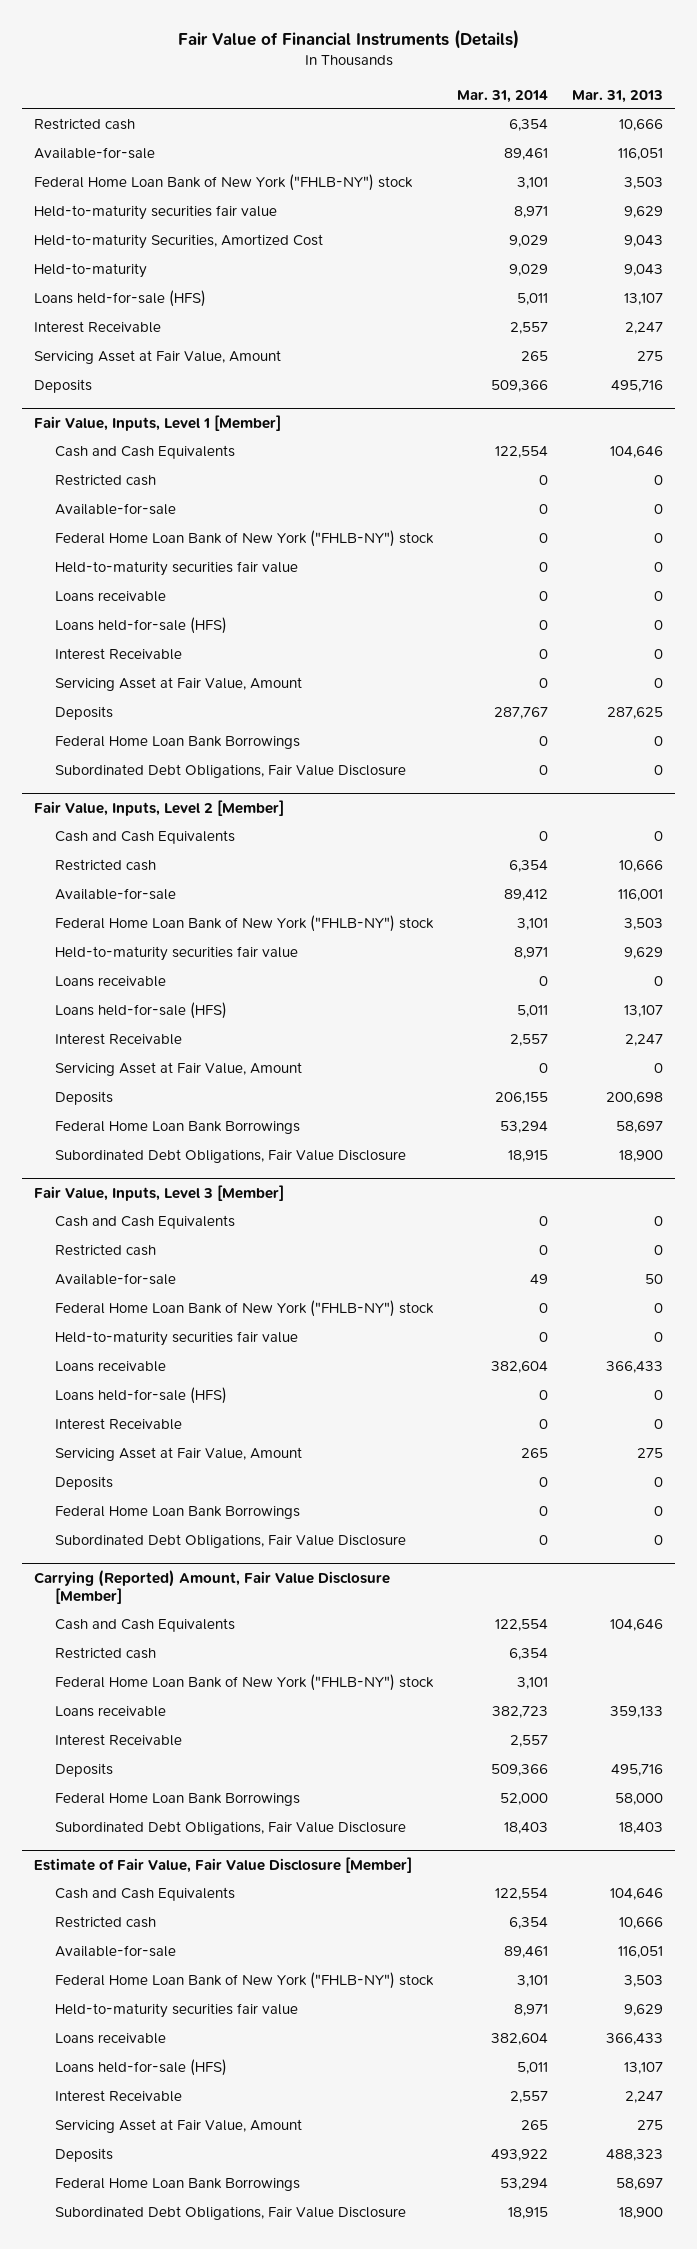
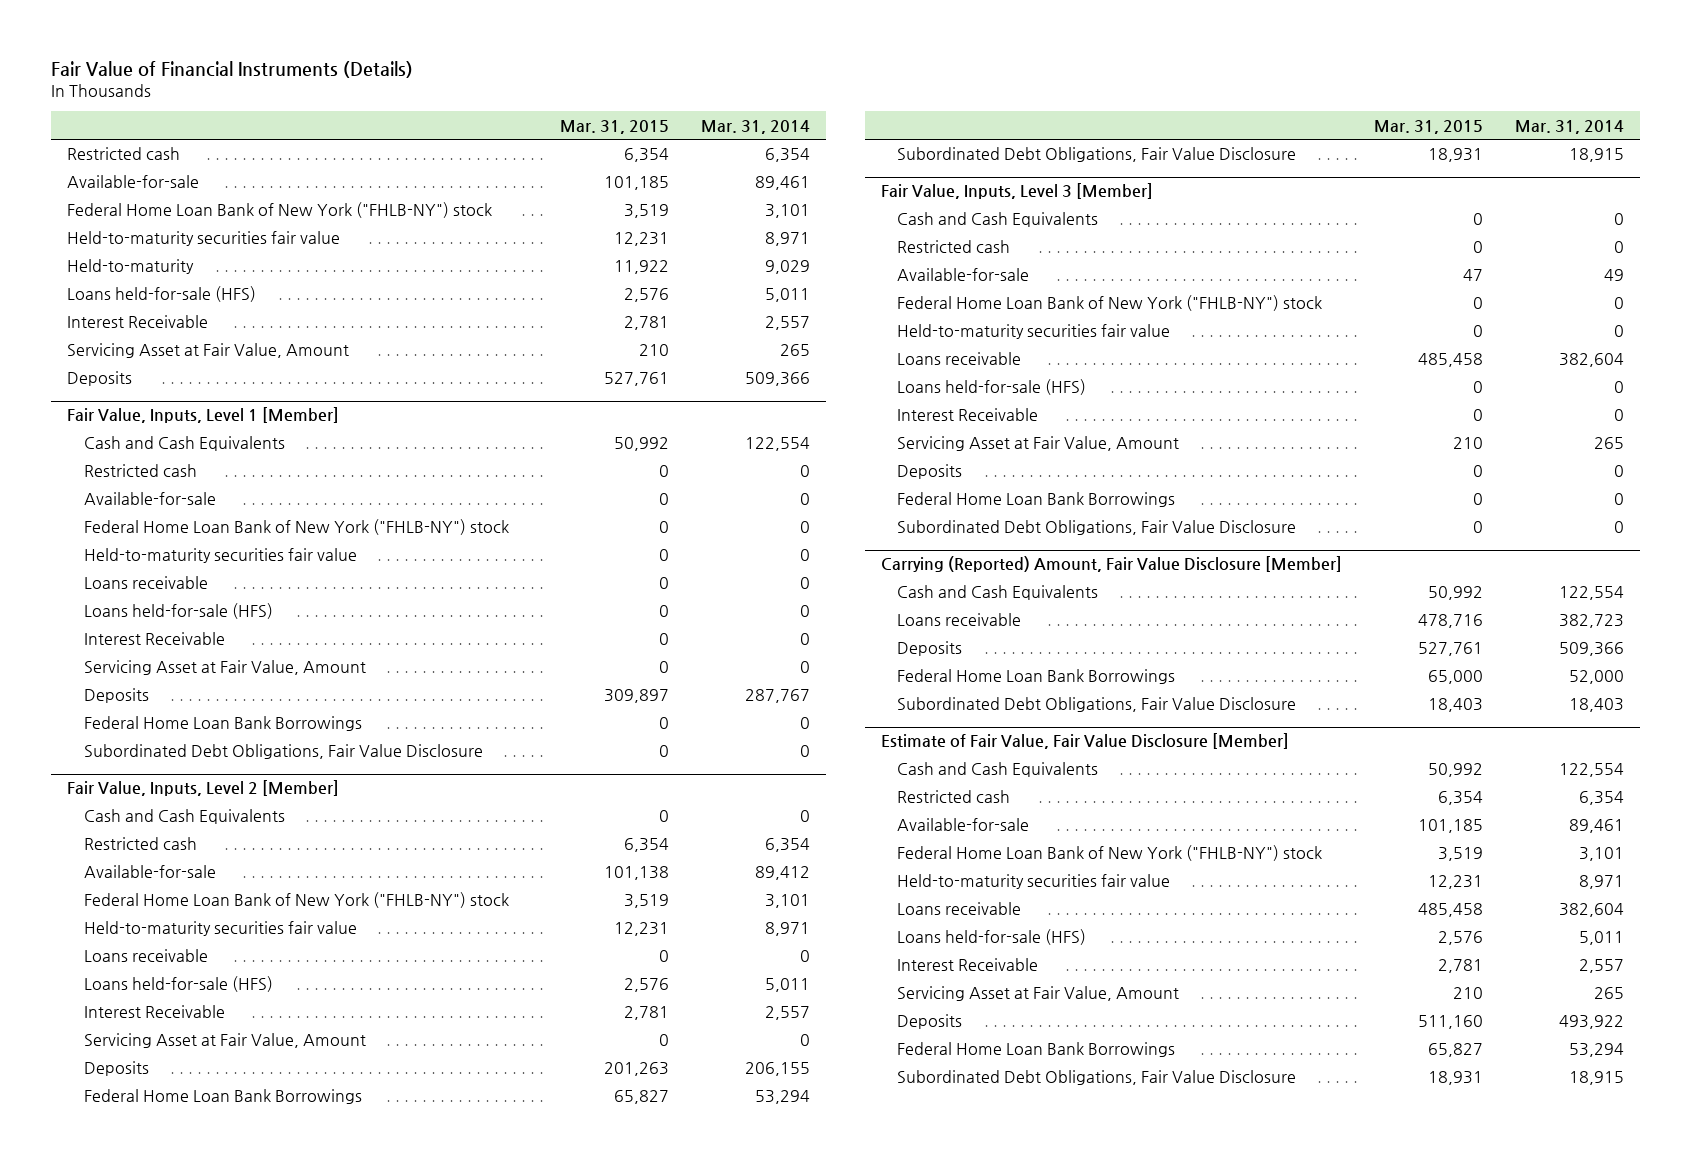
[571,89,663,103] Mar. 31, 2013 -> none
none -> [560,119,670,134] Mar. 31, 2015
[34,234,324,250] Held-to-maturity Securities, Amortized Cost -> none
[54,1647,156,1660] Restricted cash -> none
[54,1674,434,1692] Federal Home Loan Bank of New York ("FHLB-NY") stock -> none
[54,1734,182,1747] Interest Receivable -> none

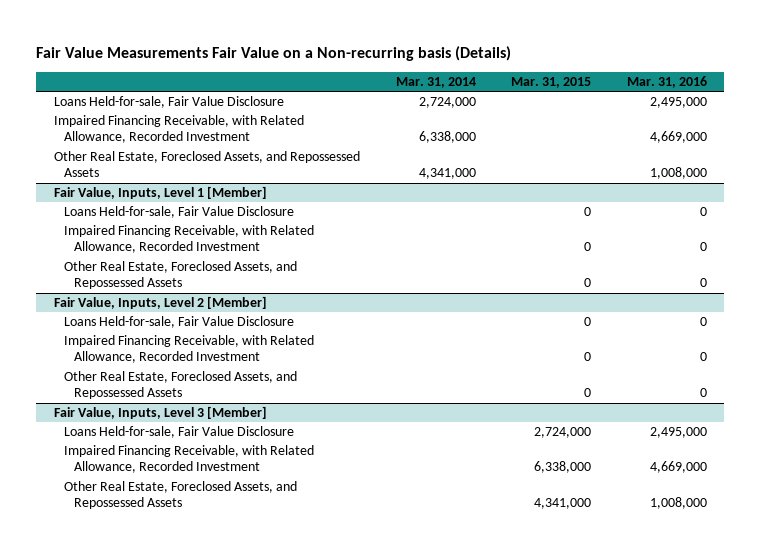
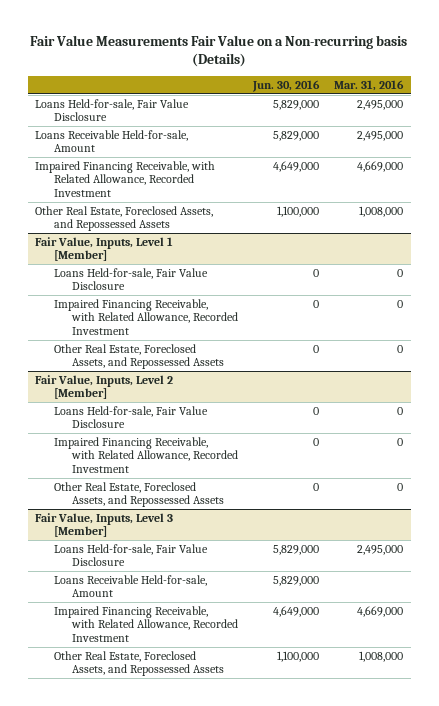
[395,77,476,89] Mar. 31, 2014 -> none
[511,77,592,89] Mar. 31, 2015 -> none
none -> [252,79,321,92] Jun. 30, 2016
none -> [35,129,189,153] Loans Receivable Held-for-sale, Amount
none -> [53,574,207,598] Loans Receivable Held-for-sale, Amount

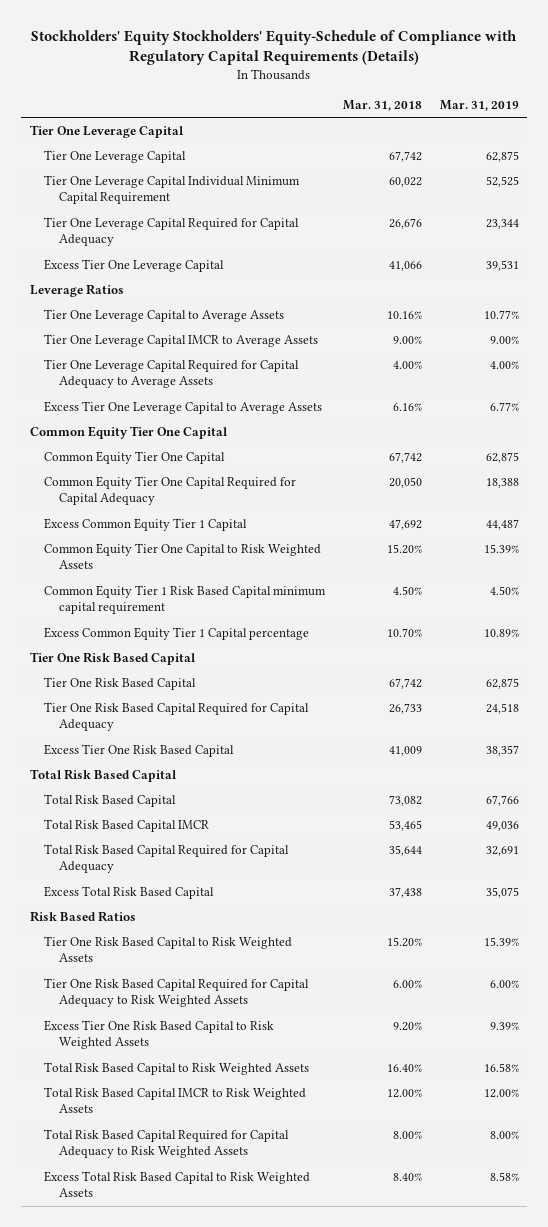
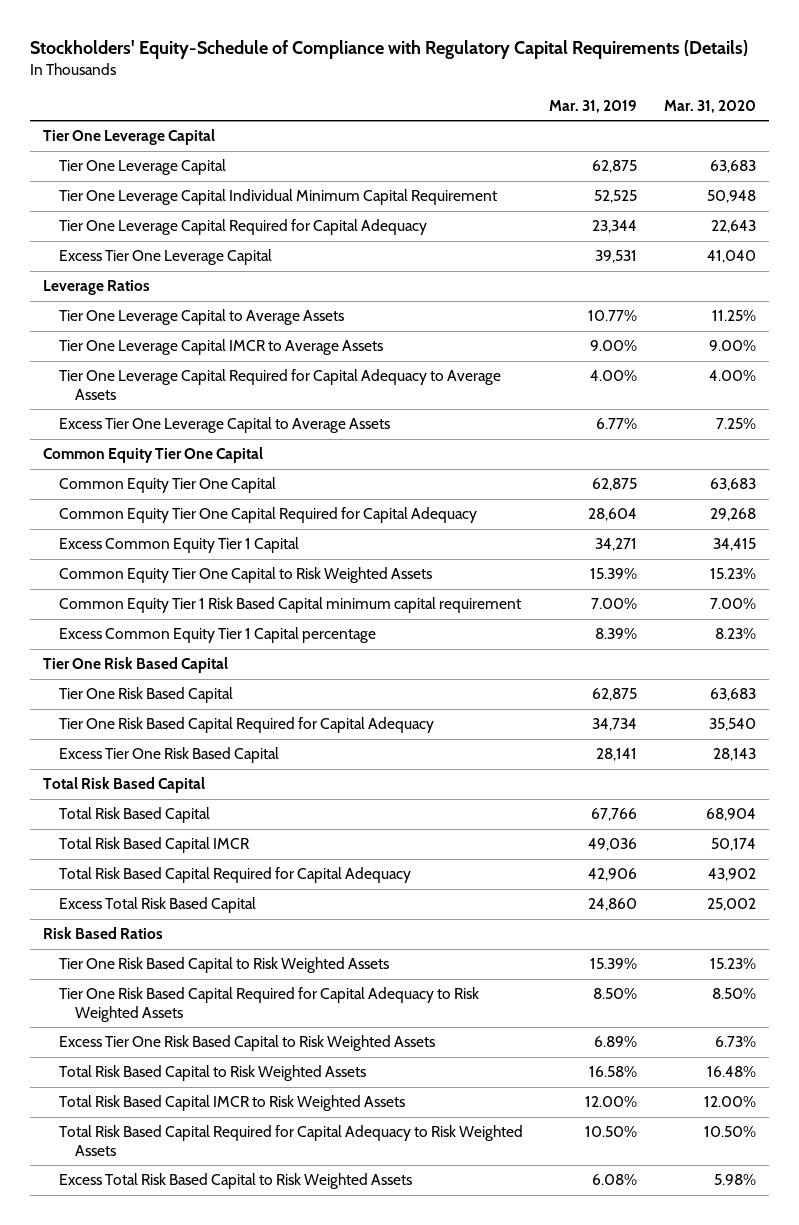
[31,30,518,66] Stockholders' Equity Stockholders' Equity-Schedule of Compliance with Regulatory Capital Requirements (Details) -> [29,39,748,59] Stockholders' Equity-Schedule of Compliance with Regulatory Capital Requirements (Details)
[342,99,422,111] Mar. 31, 2018 -> none
none -> [663,99,756,113] Mar. 31, 2020
[485,477,519,488] 18,388 -> [588,508,638,522] 28,604
[485,518,519,530] 44,487 -> [595,538,638,552] 34,271
[489,585,519,595] 4.50% -> [591,598,638,610] 7.00%
[483,628,519,637] 10.89% -> [595,628,638,640] 8.39%
[485,702,519,714] 24,518 -> [592,718,638,732] 34,734
[485,744,519,756] 38,357 -> [596,748,638,762] 28,141
[485,845,519,856] 32,691 -> [588,868,638,882] 42,906
[485,886,519,898] 35,075 -> [588,898,638,912] 24,860
[489,979,519,988] 6.00% -> [593,988,638,1000] 8.50%
[489,1021,519,1030] 9.39% -> [594,1036,638,1048] 6.89%
[489,1130,519,1139] 8.00% -> [585,1126,638,1138] 10.50%
[489,1171,519,1181] 8.58% -> [592,1174,638,1186] 6.08%

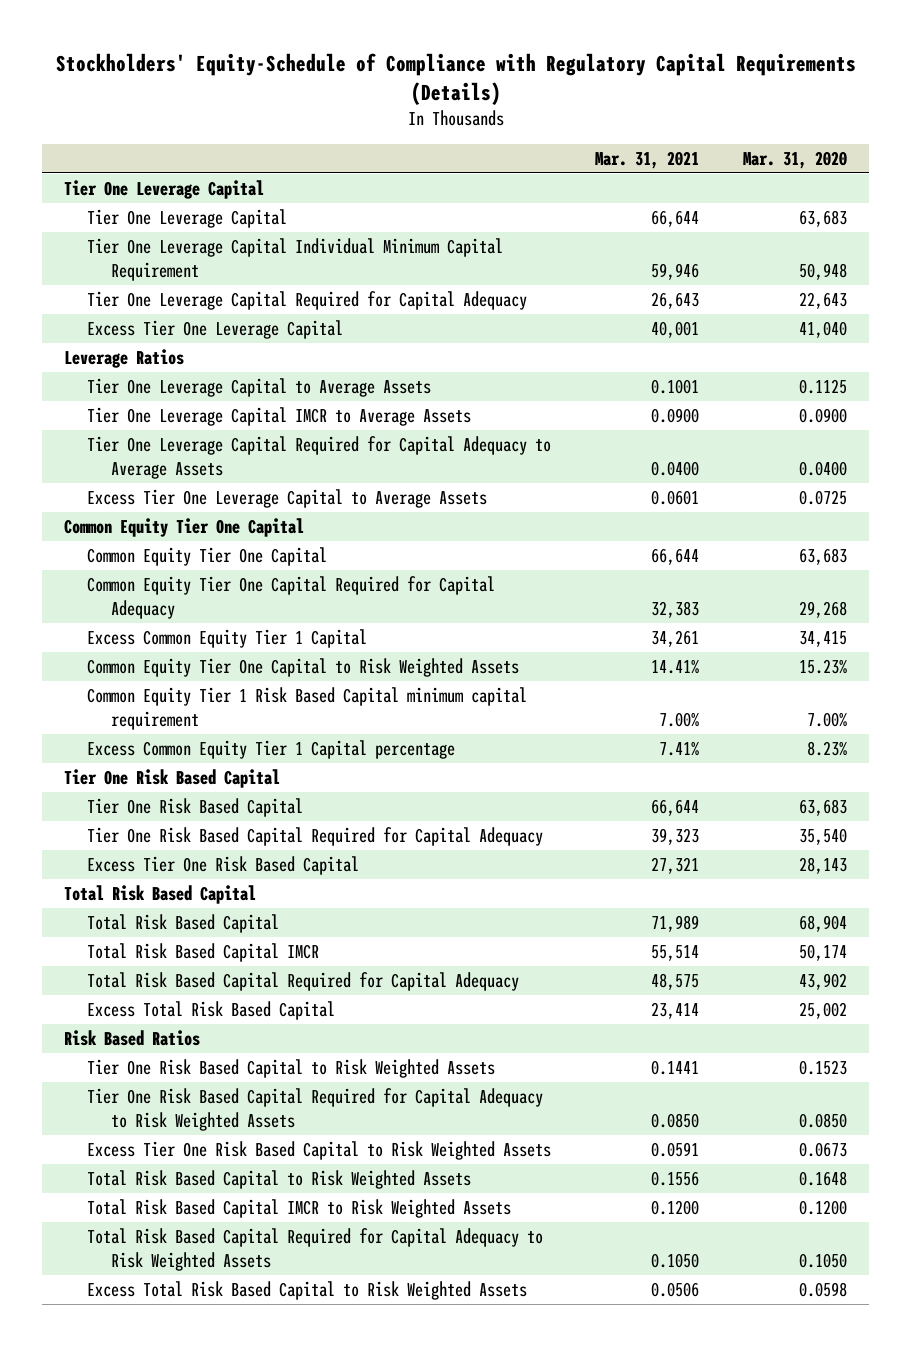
[549,99,638,113] Mar. 31, 2019 -> none
none -> [595,150,700,169] Mar. 31, 2021
[711,310,756,322] 11.25% -> [799,379,848,395] 0.1125
[708,340,756,352] 9.00% -> [799,408,848,424] 0.0900
[708,370,756,382] 4.00% -> [799,460,848,476] 0.0400
[715,418,756,430] 7.25% -> [799,490,848,506] 0.0725
[709,958,756,970] 15.23% -> [799,1060,848,1076] 0.1523
[711,988,756,1000] 8.50% -> [799,1112,848,1128] 0.0850
[714,1036,756,1048] 6.73% -> [799,1142,848,1158] 0.0673
[706,1066,756,1078] 16.48% -> [799,1171,848,1187] 0.1648
[703,1096,756,1108] 12.00% -> [799,1200,848,1216] 0.1200
[703,1126,756,1138] 10.50% -> [799,1252,848,1268] 0.1050
[713,1174,756,1186] 5.98% -> [799,1282,848,1298] 0.0598

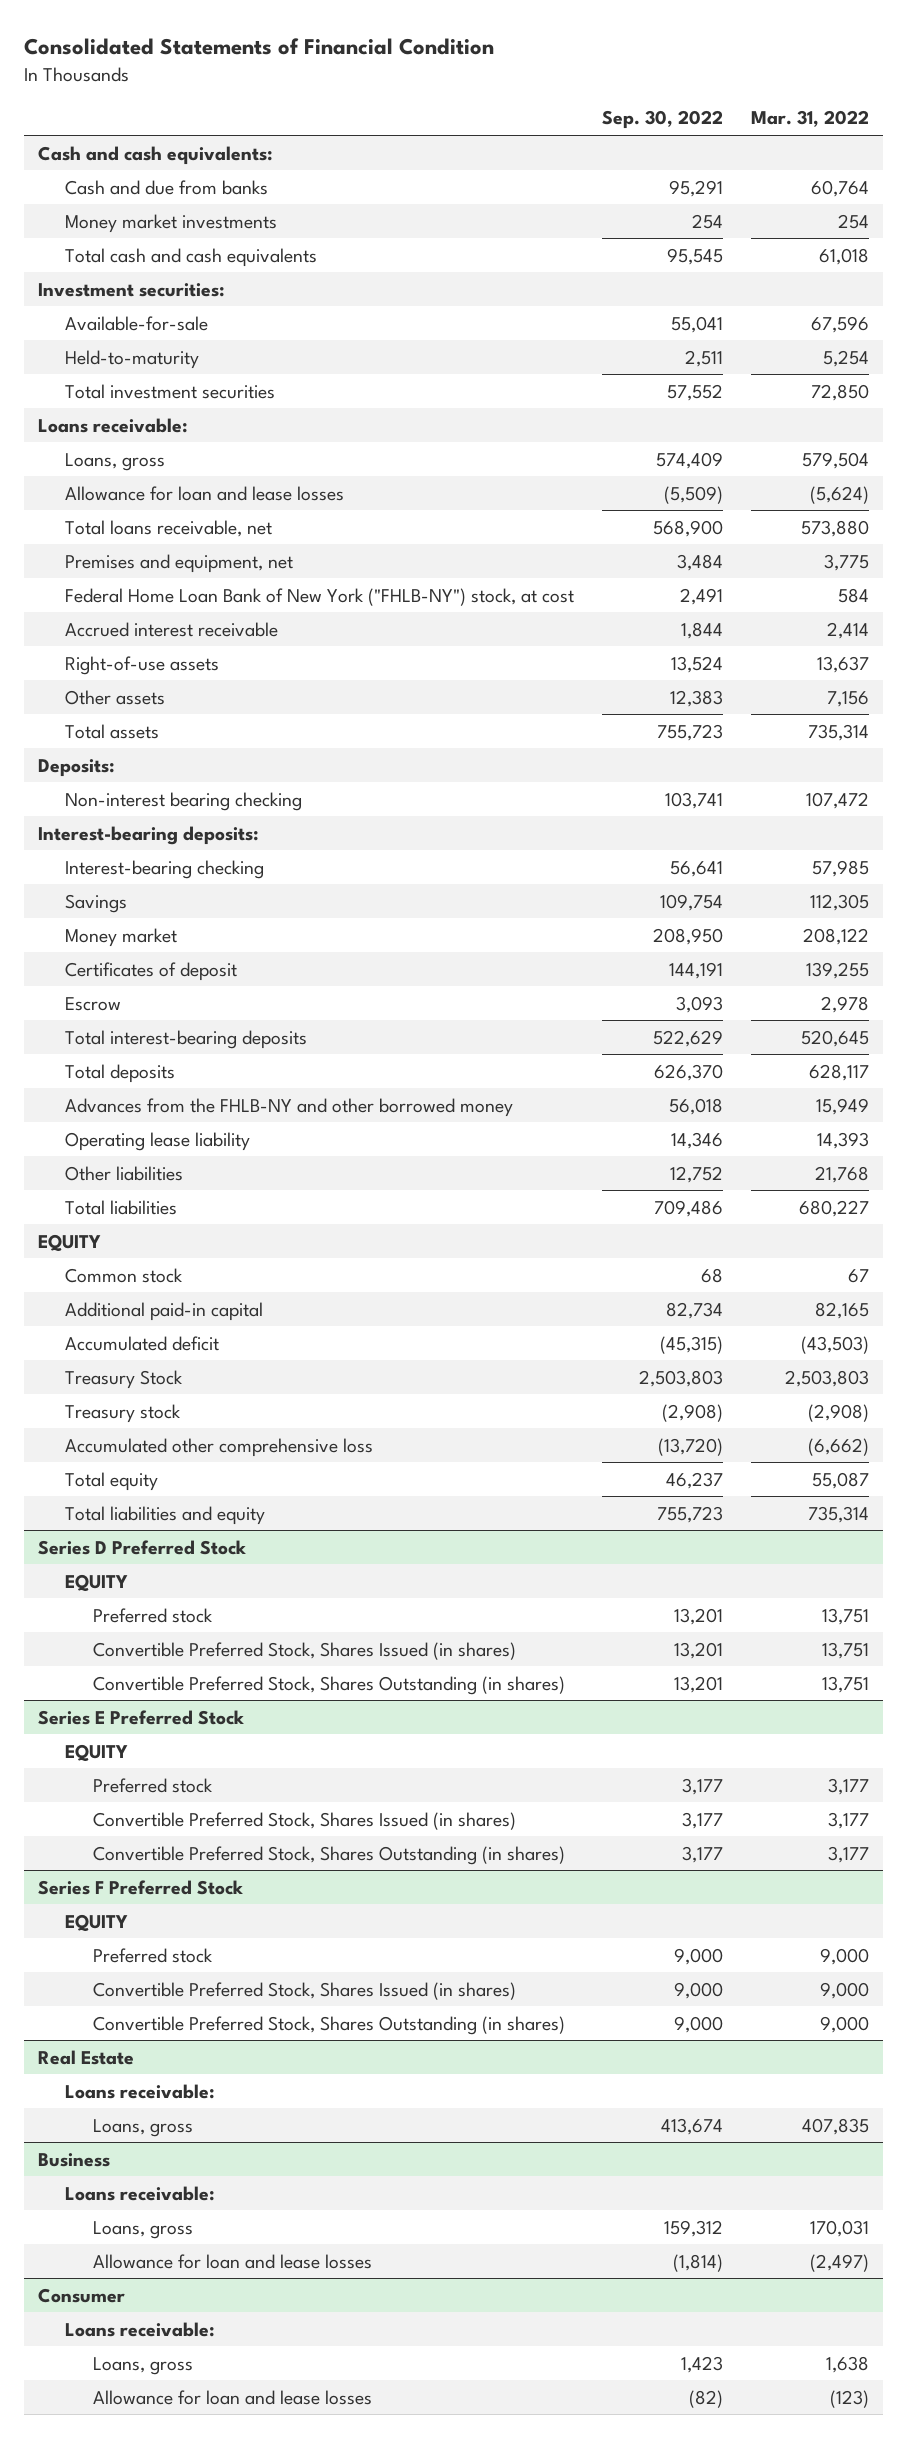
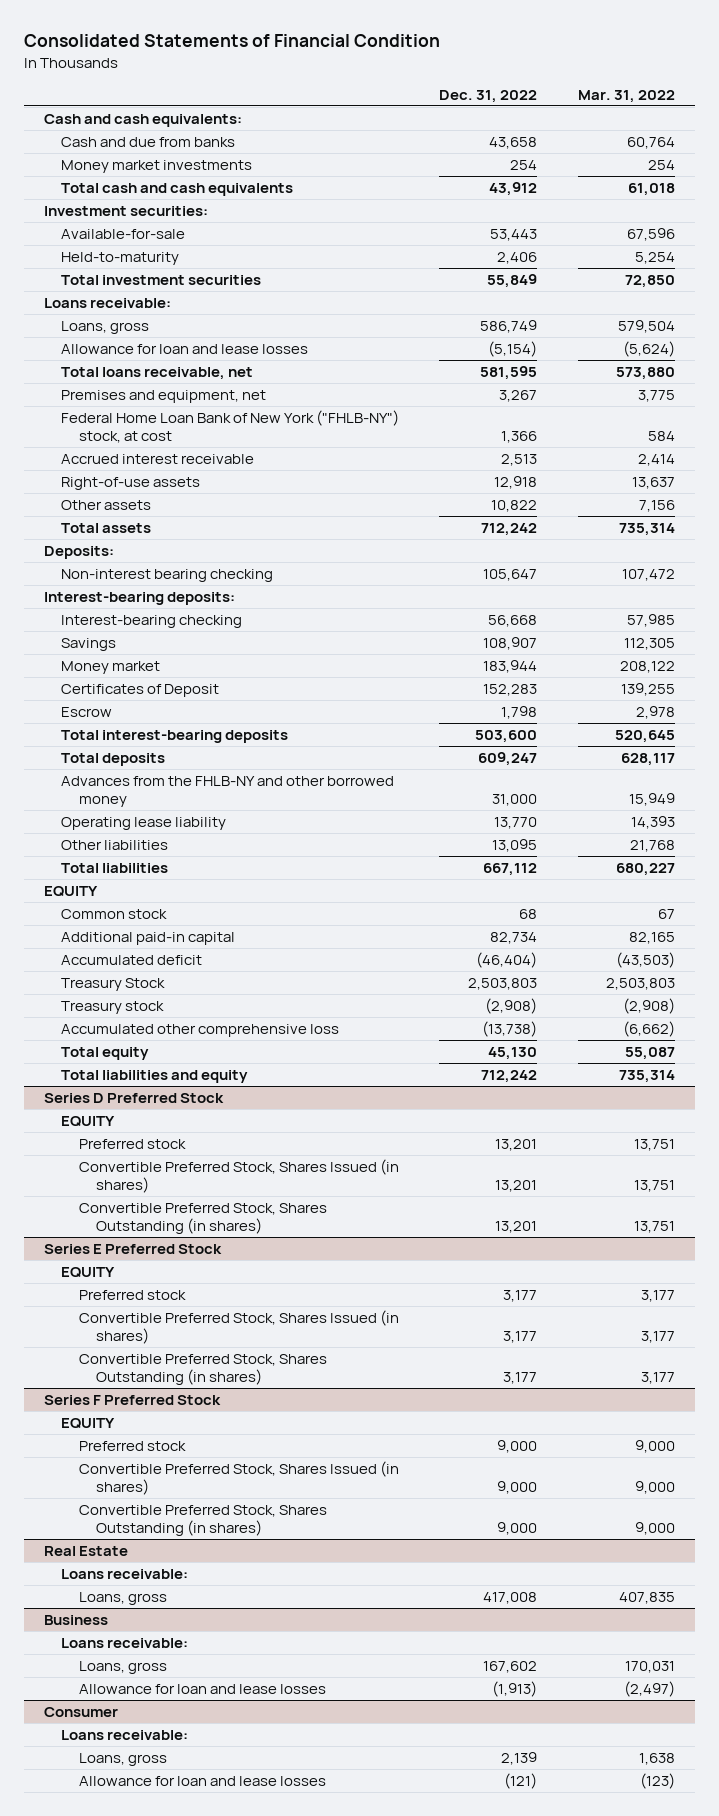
[602,110,724,130] Sep. 30, 2022 -> none
none -> [439,89,538,103] Dec. 31, 2022
[65,961,238,981] Certificates of deposit -> [61,683,220,697] Certificates of Deposit

